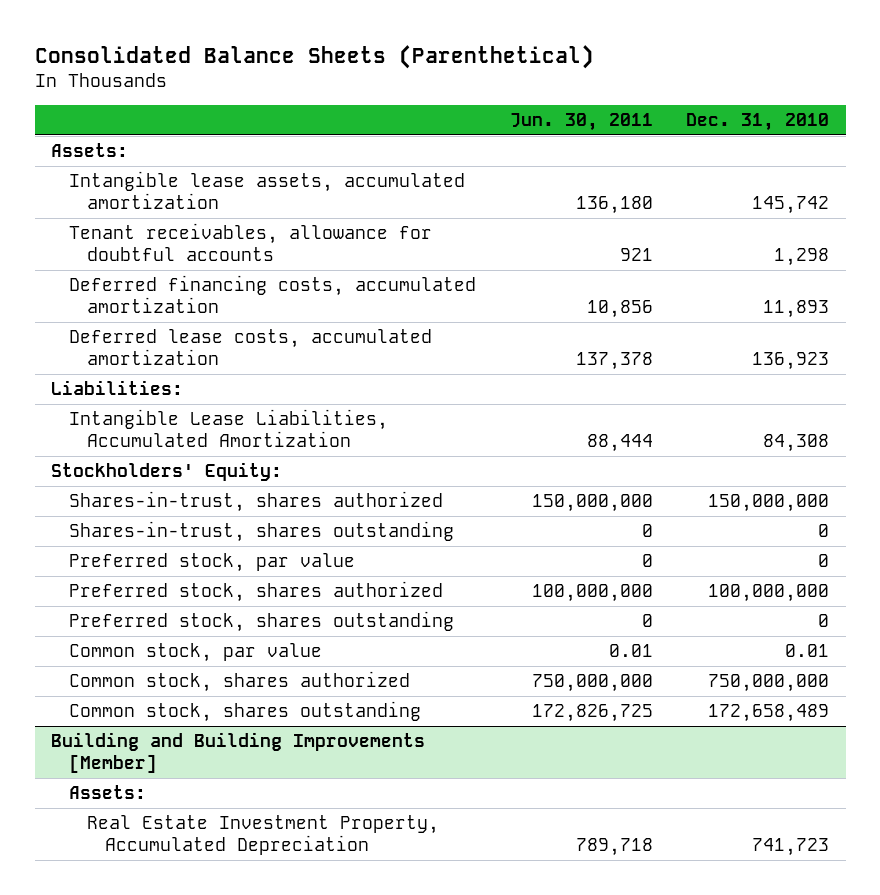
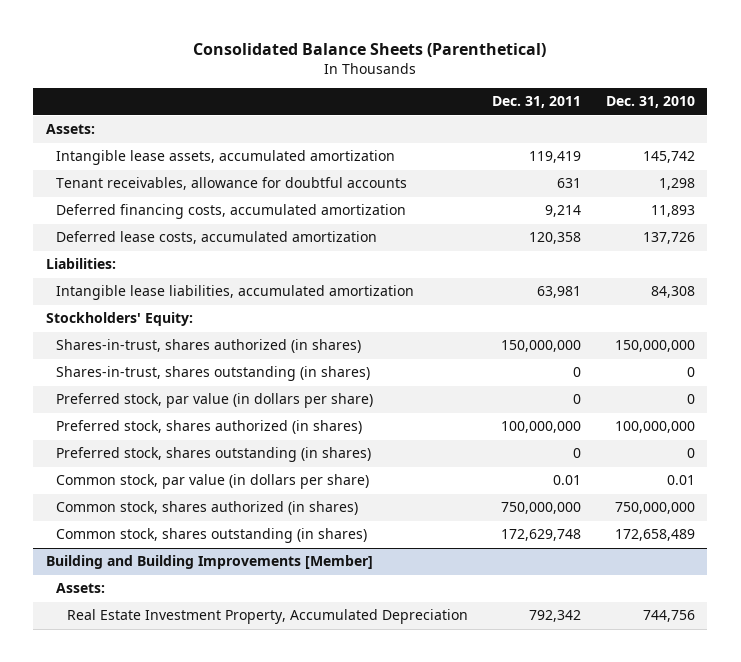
[509,113,653,132] Jun. 30, 2011 -> none
none -> [492,96,582,109] Dec. 31, 2011
[752,352,830,371] 136,923 -> [643,232,696,245] 137,726
[69,409,389,448] Intangible Lease Liabilities, Accumulated Amortization -> [56,285,415,301] Intangible lease liabilities, accumulated amortization
[69,491,444,513] Shares-in-trust, shares authorized -> [56,339,362,354] Shares-in-trust, shares authorized (in shares)
[69,521,455,543] Shares-in-trust, shares outstanding -> [56,366,371,382] Shares-in-trust, shares outstanding (in shares)
[69,553,356,573] Preferred stock, par value -> [56,393,374,409] Preferred stock, par value (in dollars per share)
[69,581,444,603] Preferred stock, shares authorized -> [56,420,363,435] Preferred stock, shares authorized (in shares)
[69,611,455,633] Preferred stock, shares outstanding -> [56,447,372,463] Preferred stock, shares outstanding (in shares)
[69,643,323,663] Common stock, par value -> [56,474,370,490] Common stock, par value (in dollars per share)
[69,671,411,693] Common stock, shares authorized -> [56,501,359,516] Common stock, shares authorized (in shares)
[69,701,422,723] Common stock, shares outstanding -> [56,528,368,544] Common stock, shares outstanding (in shares)
[752,838,830,857] 741,723 -> [643,610,696,623] 744,756

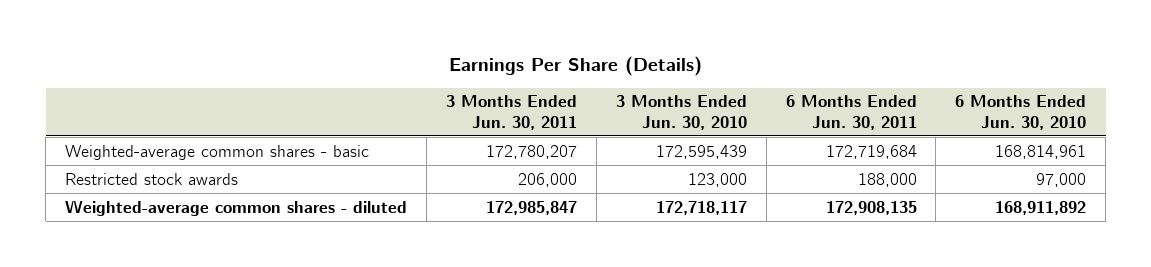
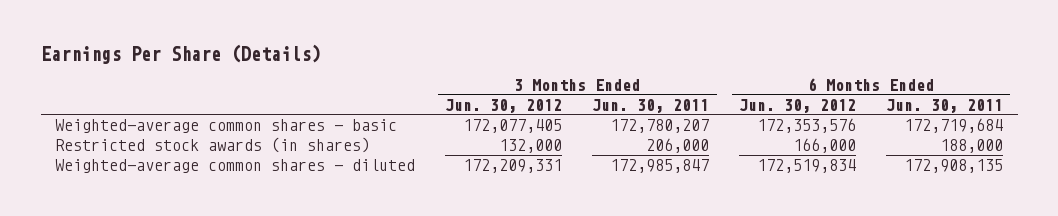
[615,95,747,130] 3 Months Ended Jun. 30, 2010 -> none
[955,95,1087,130] 6 Months Ended Jun. 30, 2010 -> none
none -> [445,98,563,113] Jun. 30, 2012
none -> [739,98,857,113] Jun. 30, 2012
[65,172,239,185] Restricted stock awards -> [55,137,371,154] Restricted stock awards (in shares)

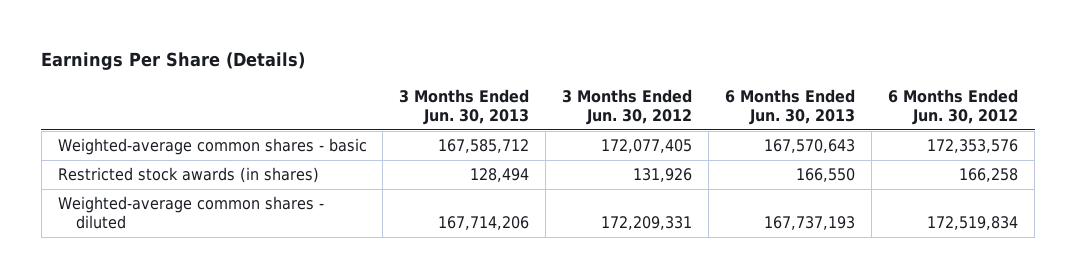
[592,98,710,113] Jun. 30, 2011 -> none
[885,98,1003,113] Jun. 30, 2011 -> none
none -> [399,88,530,125] 3 Months Ended Jun. 30, 2013
none -> [725,88,856,125] 6 Months Ended Jun. 30, 2013
[499,139,563,154] 132,000 -> [633,168,693,183] 131,926
[793,138,857,154] 166,000 -> [959,168,1019,183] 166,258

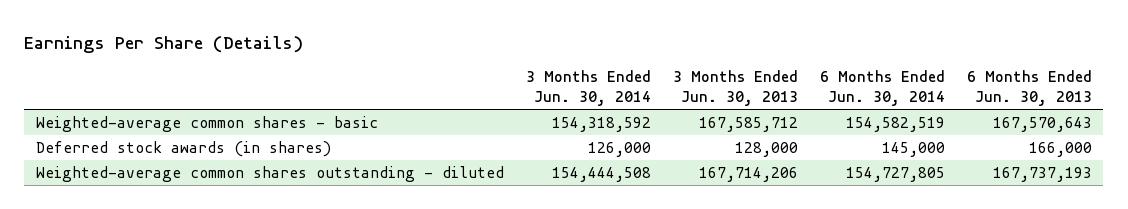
[562,88,693,125] 3 Months Ended Jun. 30, 2012 -> none
[888,88,1019,125] 6 Months Ended Jun. 30, 2012 -> none
none -> [525,69,651,106] 3 Months Ended Jun. 30, 2014
none -> [819,69,945,106] 6 Months Ended Jun. 30, 2014
[57,167,319,184] Restricted stock awards (in shares) -> [35,140,331,157] Deferred stock awards (in shares)
[470,168,530,183] 128,494 -> [734,141,798,157] 128,000
[796,168,856,183] 166,550 -> [1029,141,1093,157] 166,000
[57,196,324,230] Weighted-average common shares - diluted -> [35,165,504,182] Weighted-average common shares outstanding - diluted

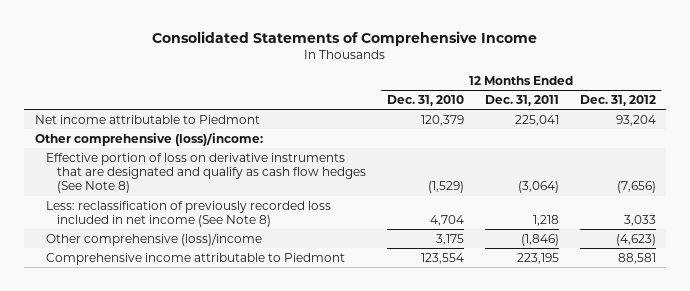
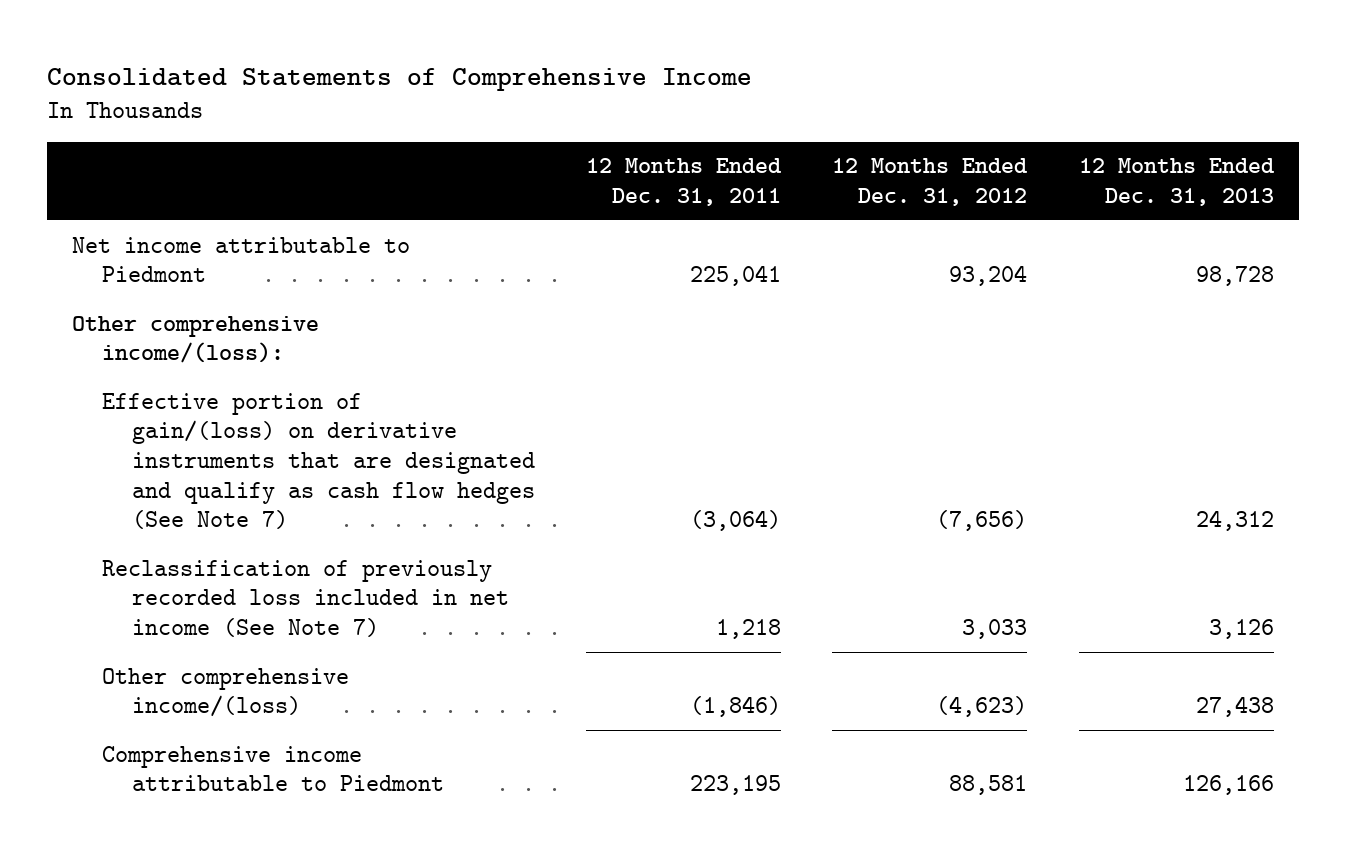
[386,94,464,106] Dec. 31, 2010 -> none
none -> [1078,158,1275,207] 12 Months Ended Dec. 31, 2013
[34,132,263,146] Other comprehensive (loss)/income: -> [72,315,320,364] Other comprehensive income/(loss):
[45,152,366,194] Effective portion of loss on derivative instruments that are designated and qualify as cash flow hedges (See Note 8) -> [102,392,536,530] Effective portion of gain/(loss) on derivative instruments that are designated and qualify as cash flow hedges (See Note 7)
[45,200,331,227] Less: reclassification of previously recorded loss included in net income (See Note 8) -> [102,559,510,637] Reclassification of previously recorded loss included in net income (See Note 7)
[45,232,262,246] Other comprehensive (loss)/income -> [102,667,350,718] Other comprehensive income/(loss)

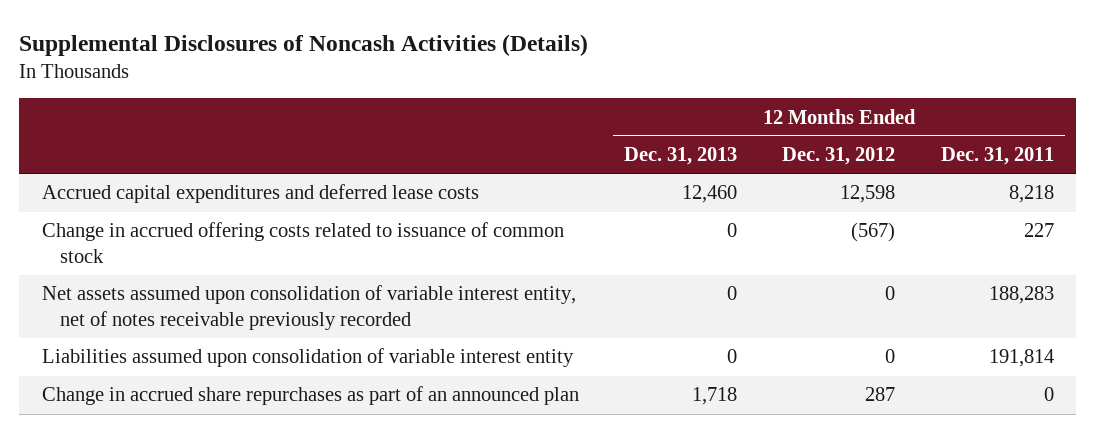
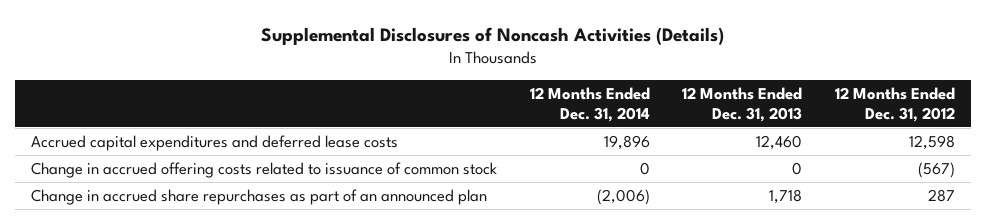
[940,147,1054,166] Dec. 31, 2011 -> none
none -> [529,86,650,122] 12 Months Ended Dec. 31, 2014
[41,285,576,330] Net assets assumed upon consolidation of variable interest entity, net of notes receivable previously recorded -> none
[41,348,574,368] Liabilities assumed upon consolidation of variable interest entity -> none

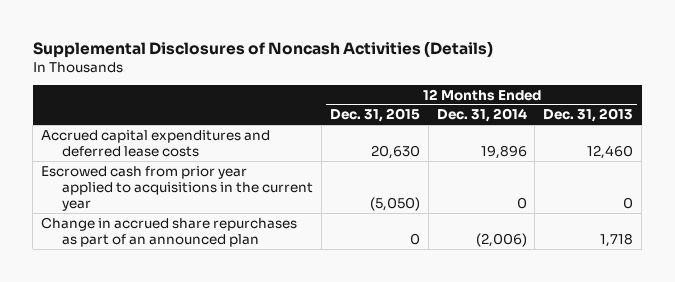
[834,86,955,122] 12 Months Ended Dec. 31, 2012 -> none
none -> [330,108,421,123] Dec. 31, 2015
[31,162,498,179] Change in accrued offering costs related to issuance of common stock -> none
none -> [41,165,314,211] Escrowed cash from prior year applied to acquisitions in the current year

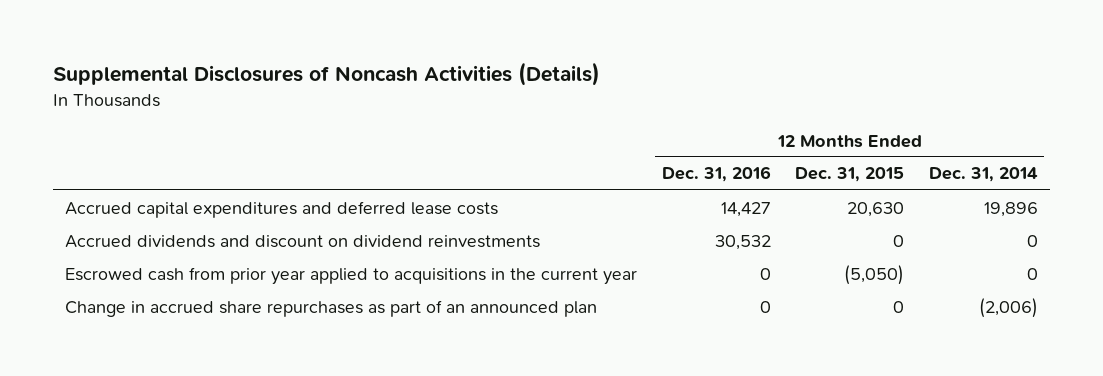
[543,108,634,123] Dec. 31, 2013 -> none
none -> [661,166,771,183] Dec. 31, 2016
none -> [65,234,541,248] Accrued dividends and discount on dividend reinvestments

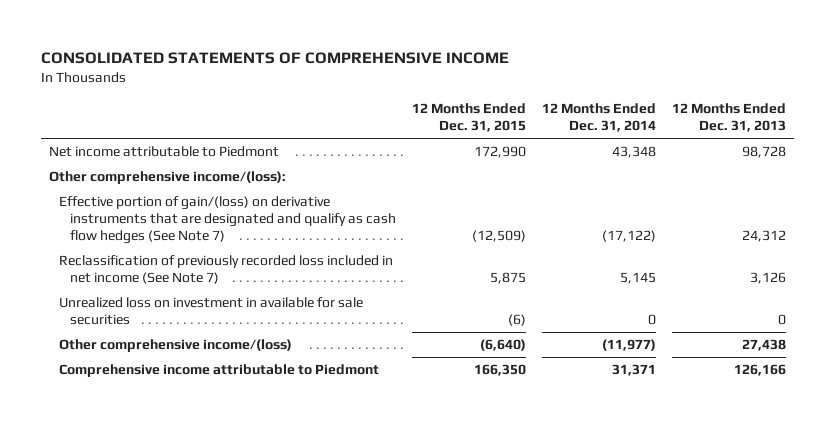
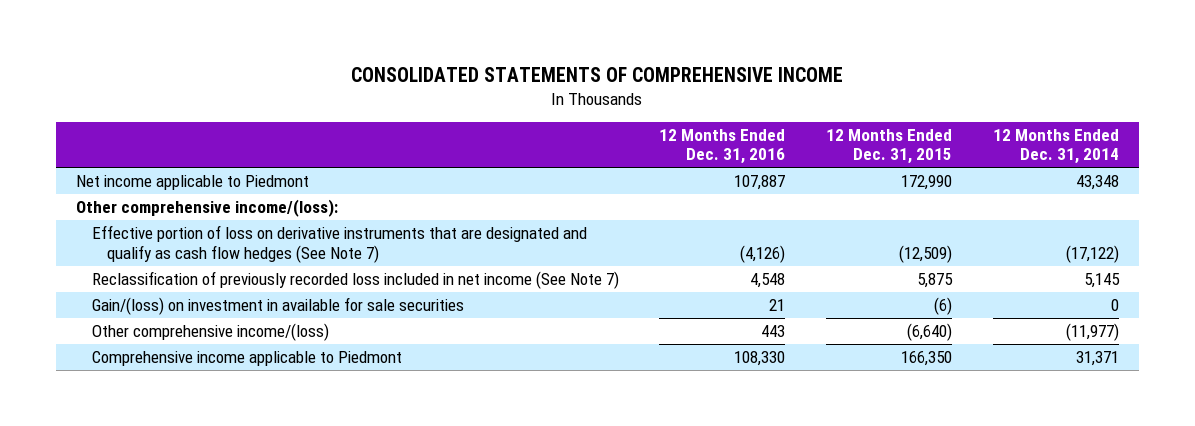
[672,103,787,133] 12 Months Ended Dec. 31, 2013 -> none
none -> [659,128,786,165] 12 Months Ended Dec. 31, 2016
[49,146,280,158] Net income attributable to Piedmont -> [76,175,310,191] Net income applicable to Piedmont
[59,196,396,245] Effective portion of gain/(loss) on derivative instruments that are designated and qualify as cash flow hedges (See Note 7) -> [91,225,587,263] Effective portion of loss on derivative instruments that are designated and qualify as cash flow hedges (See Note 7)
[59,297,364,326] Unrealized loss on investment in available for sale securities -> [91,297,464,316] Gain/(loss) on investment in available for sale securities
[59,364,380,378] Comprehensive income attributable to Piedmont -> [91,351,402,367] Comprehensive income applicable to Piedmont

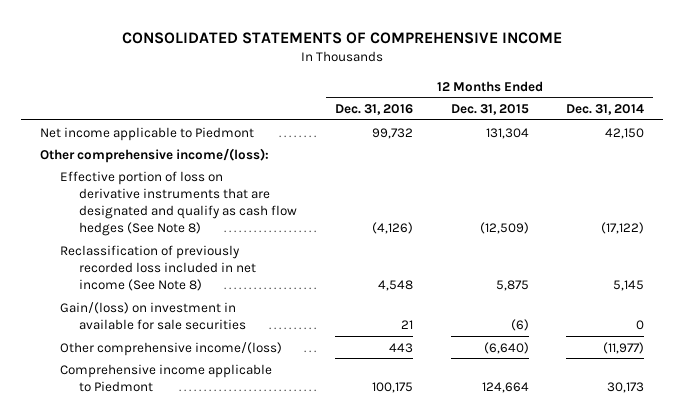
[734,175,786,191] 107,887 -> [371,127,413,139] 99,732
[900,175,952,191] 172,990 -> [485,127,529,139] 131,304
[1075,175,1119,191] 43,348 -> [605,127,645,139] 42,150
[91,225,587,263] Effective portion of loss on derivative instruments that are designated and qualify as cash flow hedges (See Note 7) -> [59,170,298,237] Effective portion of loss on derivative instruments that are designated and qualify as cash flow hedges (See Note 8)
[91,271,619,290] Reclassification of previously recorded loss included in net income (See Note 7) -> [59,244,257,292] Reclassification of previously recorded loss included in net income (See Note 8)
[734,351,786,367] 108,330 -> [371,381,413,393] 100,175
[900,351,952,367] 166,350 -> [481,381,529,393] 124,664
[1075,351,1119,367] 31,371 -> [607,381,645,393] 30,173

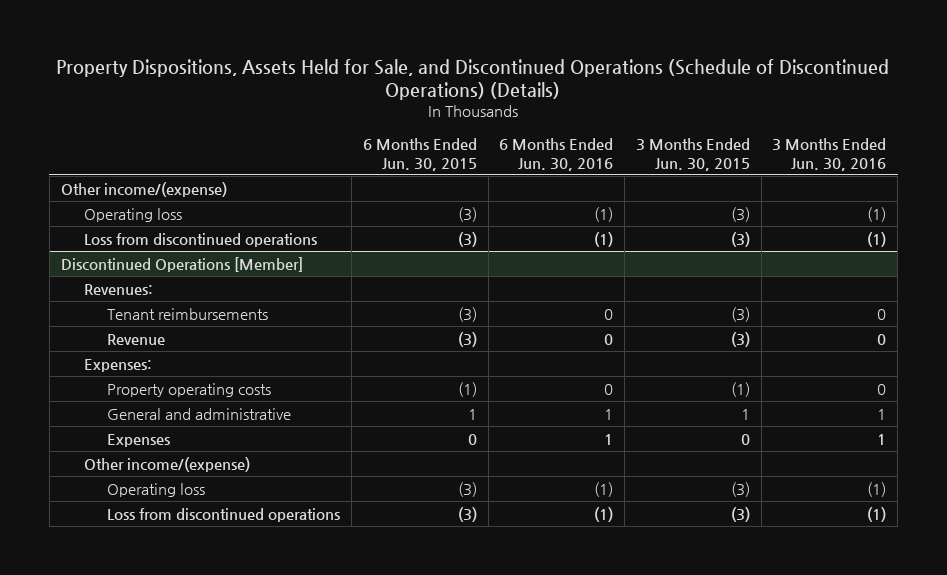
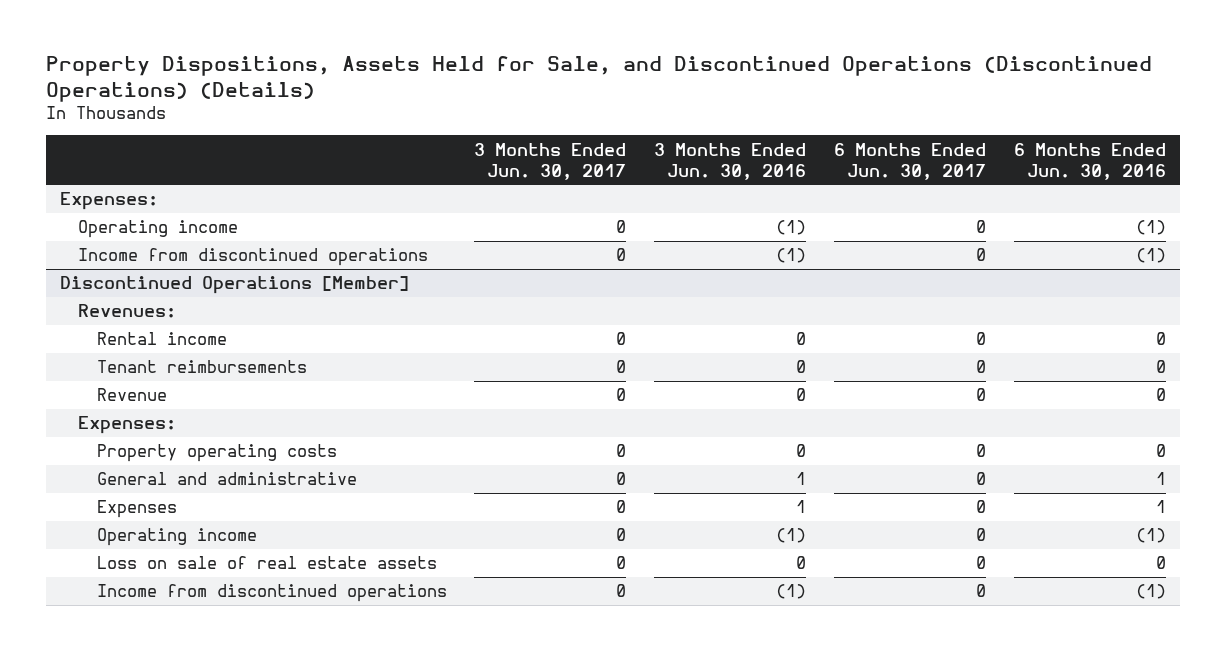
[56,58,890,100] Property Dispositions, Assets Held for Sale, and Discontinued Operations (Schedule of Discontinued Operations) (Details) -> [45,56,1152,102] Property Dispositions, Assets Held for Sale, and Discontinued Operations (Discontinued Operations) (Details)
[362,138,477,171] 6 Months Ended Jun. 30, 2015 -> none
[635,138,750,171] 3 Months Ended Jun. 30, 2015 -> none
none -> [474,142,627,180] 3 Months Ended Jun. 30, 2017
none -> [833,142,986,180] 6 Months Ended Jun. 30, 2017
[60,181,227,197] Other income/(expense) -> none
none -> [59,192,158,211] Expenses:
[83,207,182,222] Operating loss -> [78,220,239,239] Operating income
[83,232,317,247] Loss from discontinued operations -> [78,248,429,267] Income from discontinued operations
none -> [96,332,227,346] Rental income
[83,456,250,472] Other income/(expense) -> none
[107,482,206,497] Operating loss -> [96,528,257,547] Operating income
none -> [96,556,437,570] Loss on sale of real estate assets
[107,507,341,522] Loss from discontinued operations -> [96,584,447,603] Income from discontinued operations

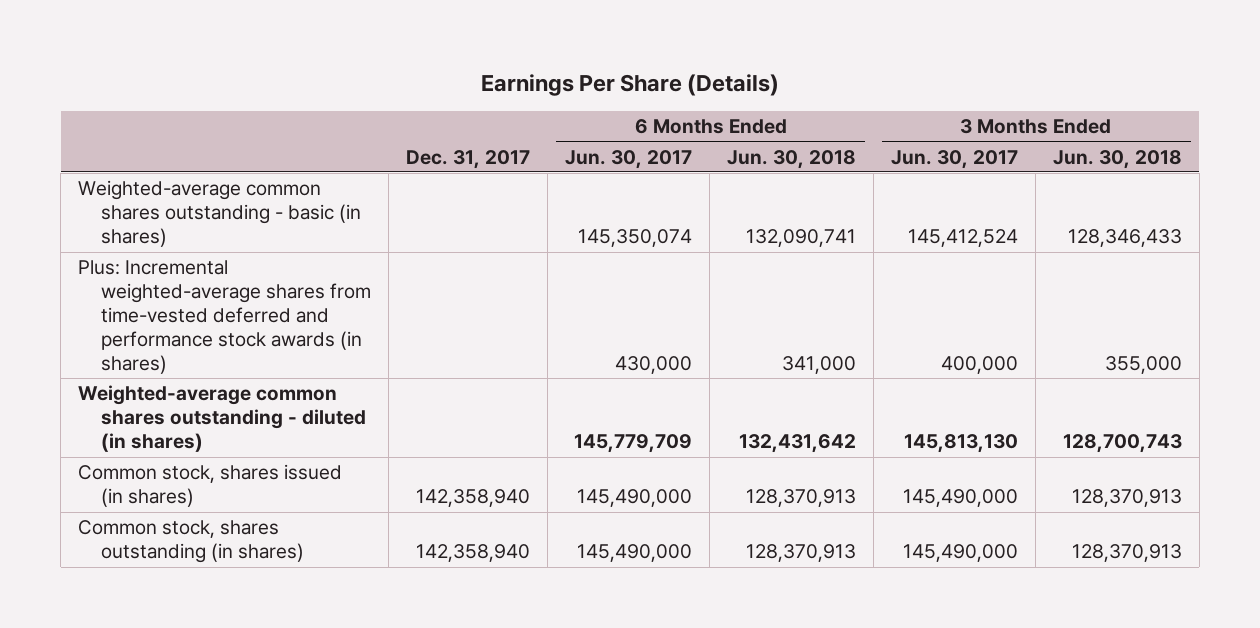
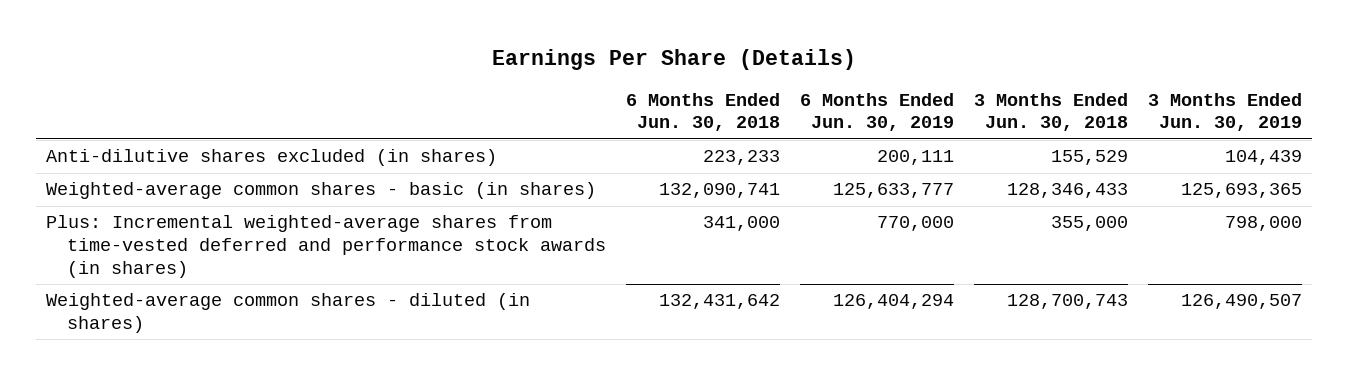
[406,149,531,169] Dec. 31, 2017 -> none
[565,149,693,169] Jun. 30, 2017 -> none
[890,149,1018,169] Jun. 30, 2017 -> none
none -> [800,92,955,132] 6 Months Ended Jun. 30, 2019
none -> [1147,92,1302,132] 3 Months Ended Jun. 30, 2019
none -> [45,149,497,167] Anti-dilutive shares excluded (in shares)
[78,180,362,248] Weighted-average common shares outstanding - basic (in shares) -> [45,182,596,200] Weighted-average common shares - basic (in shares)
[78,464,343,508] Common stock, shares issued (in shares) -> none
[78,520,305,564] Common stock, shares outstanding (in shares) -> none
[78,385,367,453] Weighted-average common shares outstanding - diluted (in shares) -> [45,293,530,334] Weighted-average common shares - diluted (in shares)

